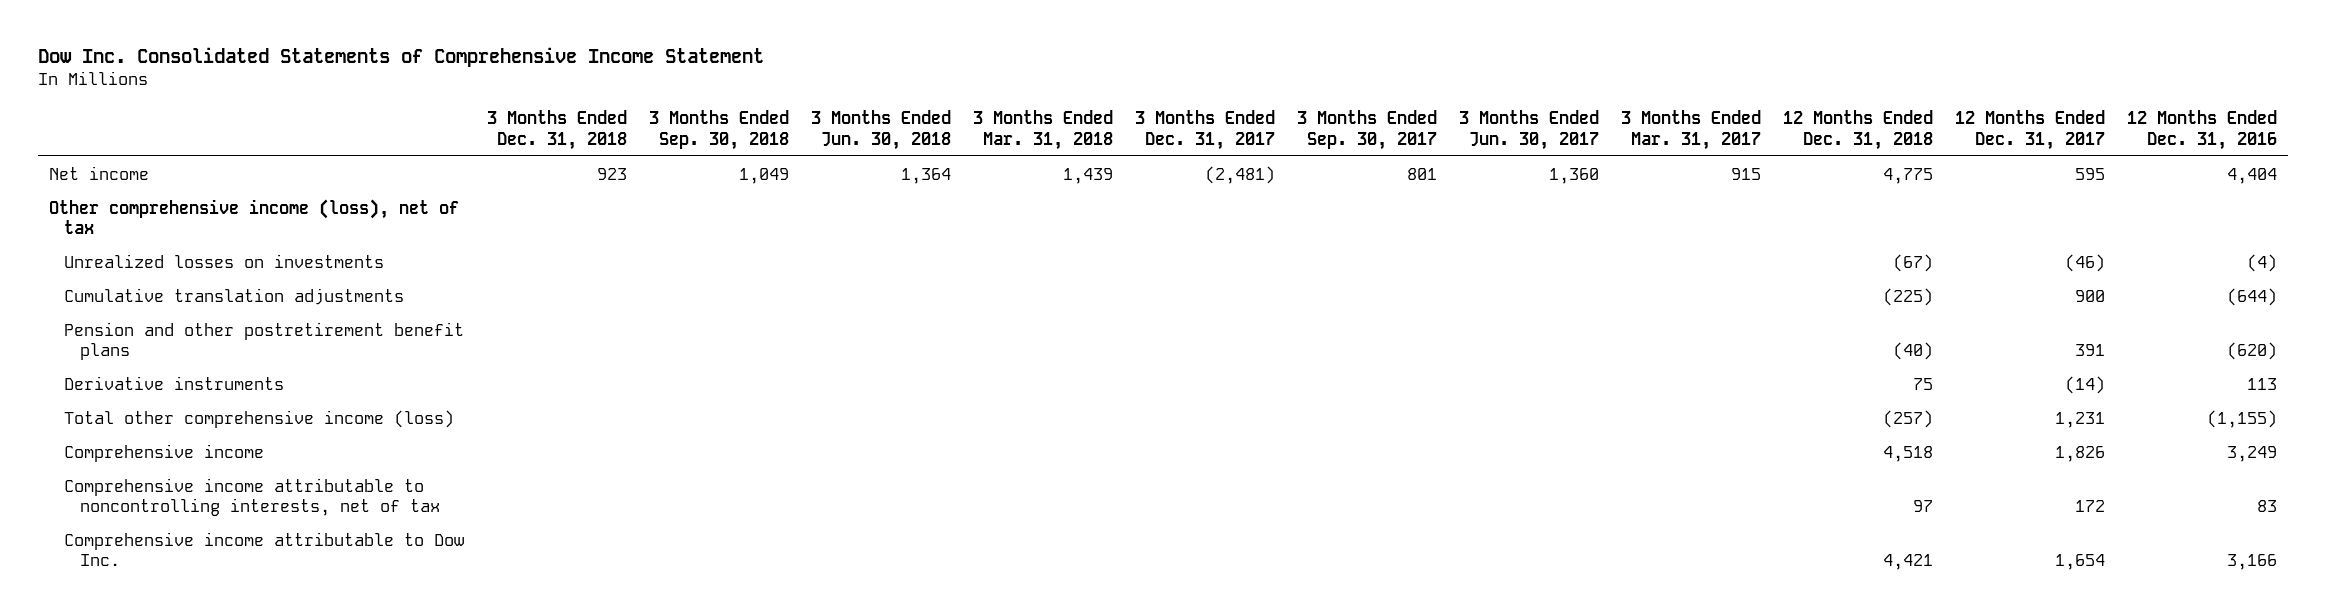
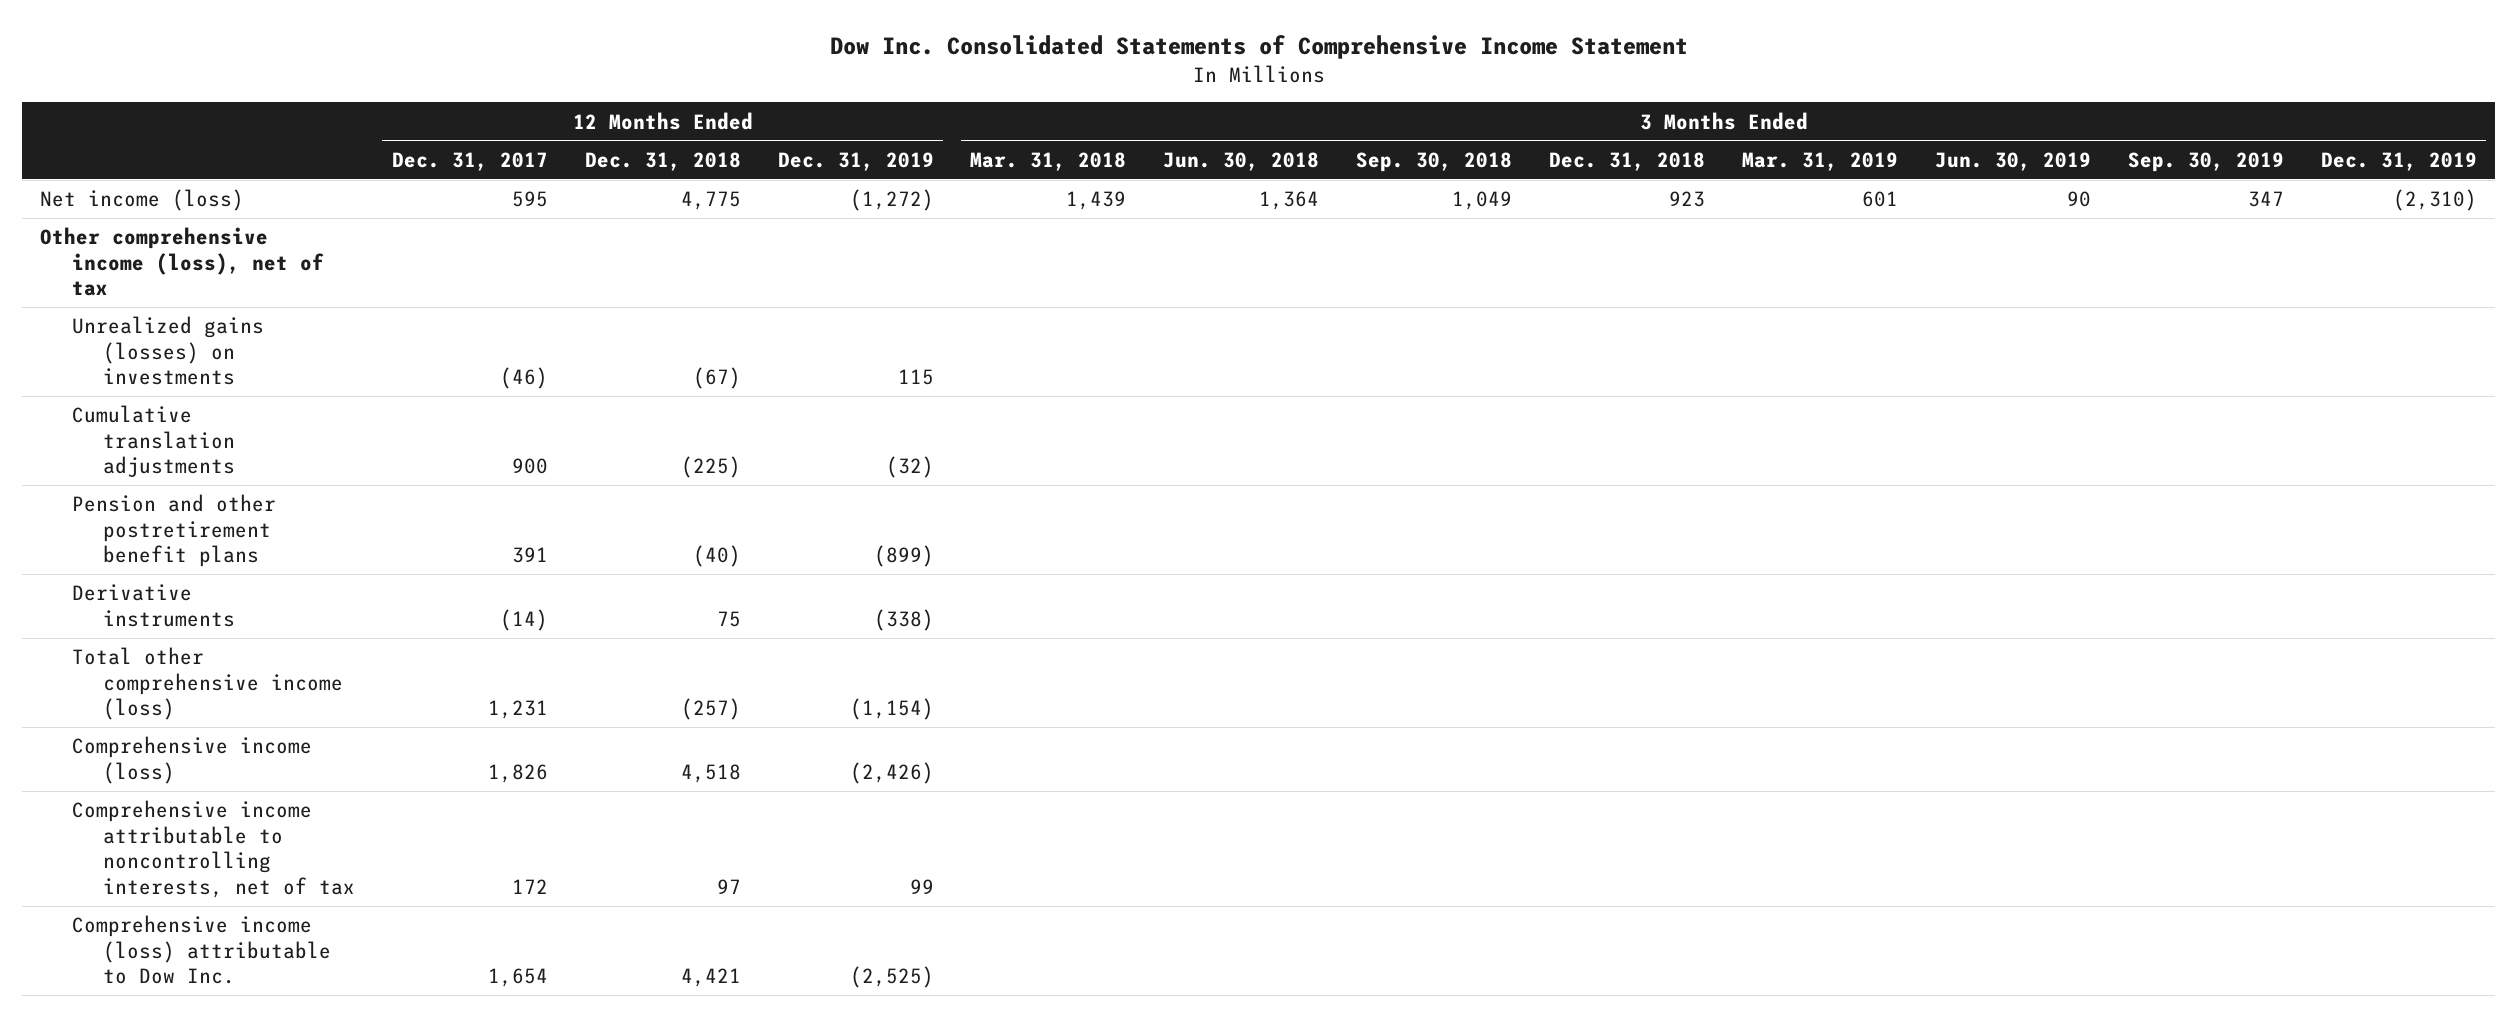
[1134,110,1275,150] 3 Months Ended Dec. 31, 2017 -> none
[1297,110,1438,150] 3 Months Ended Sep. 30, 2017 -> none
[1459,110,1600,150] 3 Months Ended Jun. 30, 2017 -> none
[1621,110,1762,150] 3 Months Ended Mar. 31, 2017 -> none
[2127,110,2278,150] 12 Months Ended Dec. 31, 2016 -> none
none -> [777,151,934,171] Dec. 31, 2019
none -> [1742,151,1899,171] Mar. 31, 2019
none -> [1935,151,2092,171] Jun. 30, 2019
none -> [2128,151,2285,172] Sep. 30, 2019
none -> [2320,151,2477,171] Dec. 31, 2019
[48,165,149,180] Net income -> [40,189,245,212] Net income (loss)
[64,253,385,268] Unrealized losses on investments -> [71,316,264,386] Unrealized gains (losses) on investments
[64,443,265,462] Comprehensive income -> [71,736,312,784] Comprehensive income (loss)
[64,531,465,567] Comprehensive income attributable to Dow Inc. -> [71,915,331,985] Comprehensive income (loss) attributable to Dow Inc.

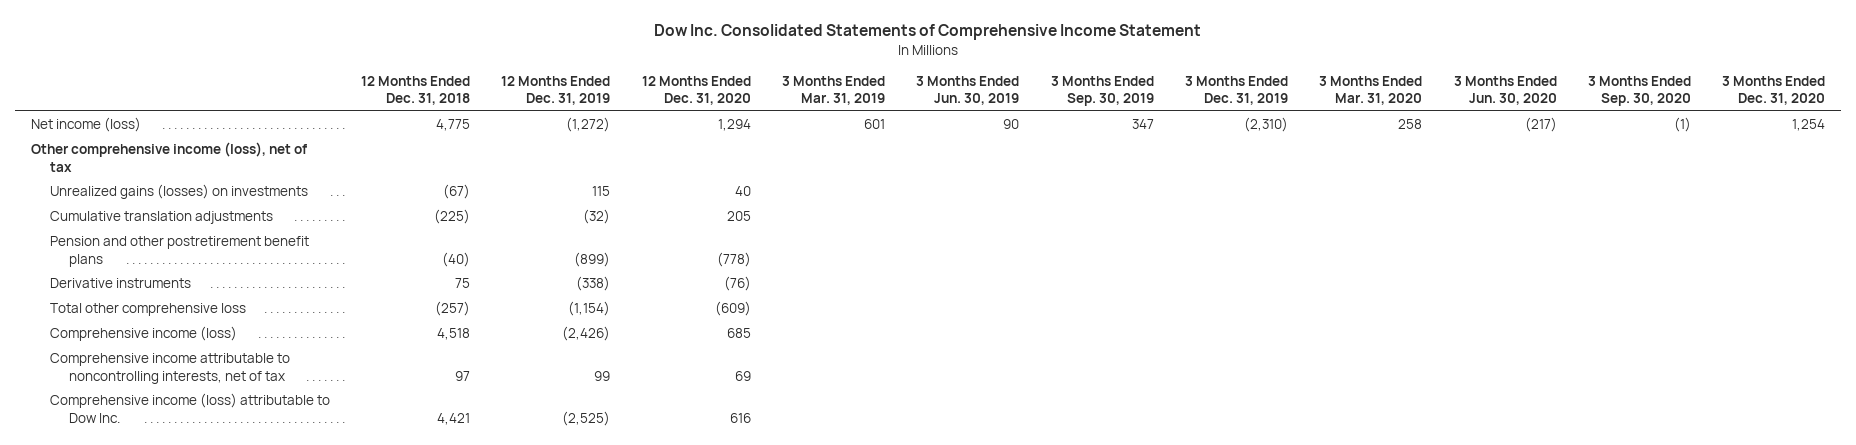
[391,151,548,171] Dec. 31, 2017 -> none
[970,151,1127,171] Mar. 31, 2018 -> none
[1163,151,1320,171] Jun. 30, 2018 -> none
[1356,151,1513,172] Sep. 30, 2018 -> none
[1549,151,1706,171] Dec. 31, 2018 -> none
none -> [641,75,751,106] 12 Months Ended Dec. 31, 2020
none -> [1319,75,1423,106] 3 Months Ended Mar. 31, 2020
none -> [1453,75,1557,106] 3 Months Ended Jun. 30, 2020
none -> [1588,75,1692,107] 3 Months Ended Sep. 30, 2020
none -> [1722,75,1826,106] 3 Months Ended Dec. 31, 2020
[71,647,343,721] Total other comprehensive income (loss) -> [49,303,246,317] Total other comprehensive loss

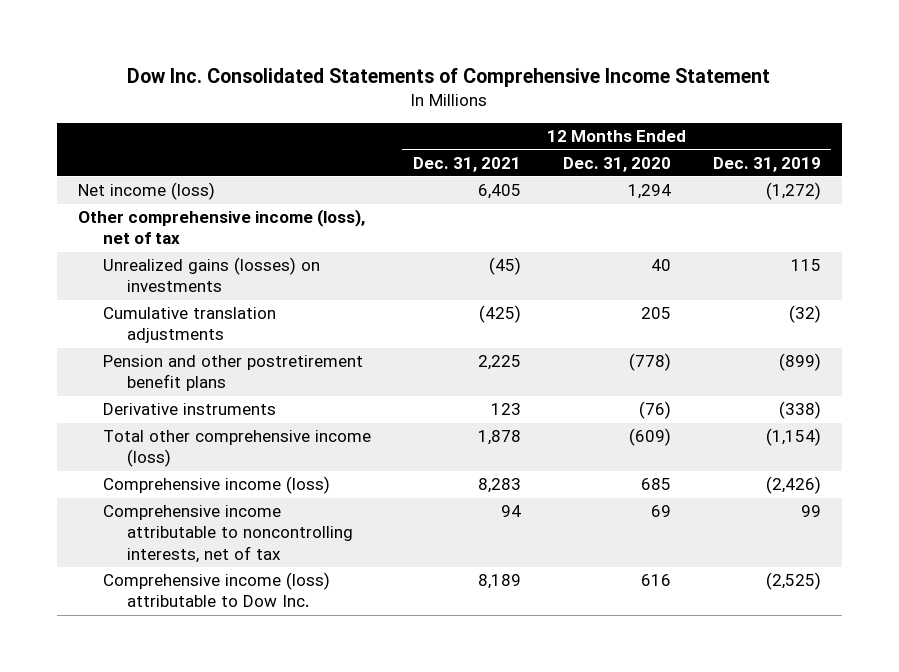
[361,75,471,106] 12 Months Ended Dec. 31, 2018 -> none
[782,75,886,106] 3 Months Ended Mar. 31, 2019 -> none
[916,75,1020,106] 3 Months Ended Jun. 30, 2019 -> none
[1050,75,1154,107] 3 Months Ended Sep. 30, 2019 -> none
[1185,75,1289,106] 3 Months Ended Dec. 31, 2019 -> none
[1319,75,1423,106] 3 Months Ended Mar. 31, 2020 -> none
[1453,75,1557,106] 3 Months Ended Jun. 30, 2020 -> none
[1588,75,1692,107] 3 Months Ended Sep. 30, 2020 -> none
[1722,75,1826,106] 3 Months Ended Dec. 31, 2020 -> none
none -> [412,156,521,172] Dec. 31, 2021
[49,303,246,317] Total other comprehensive loss -> [102,430,371,468] Total other comprehensive income (loss)

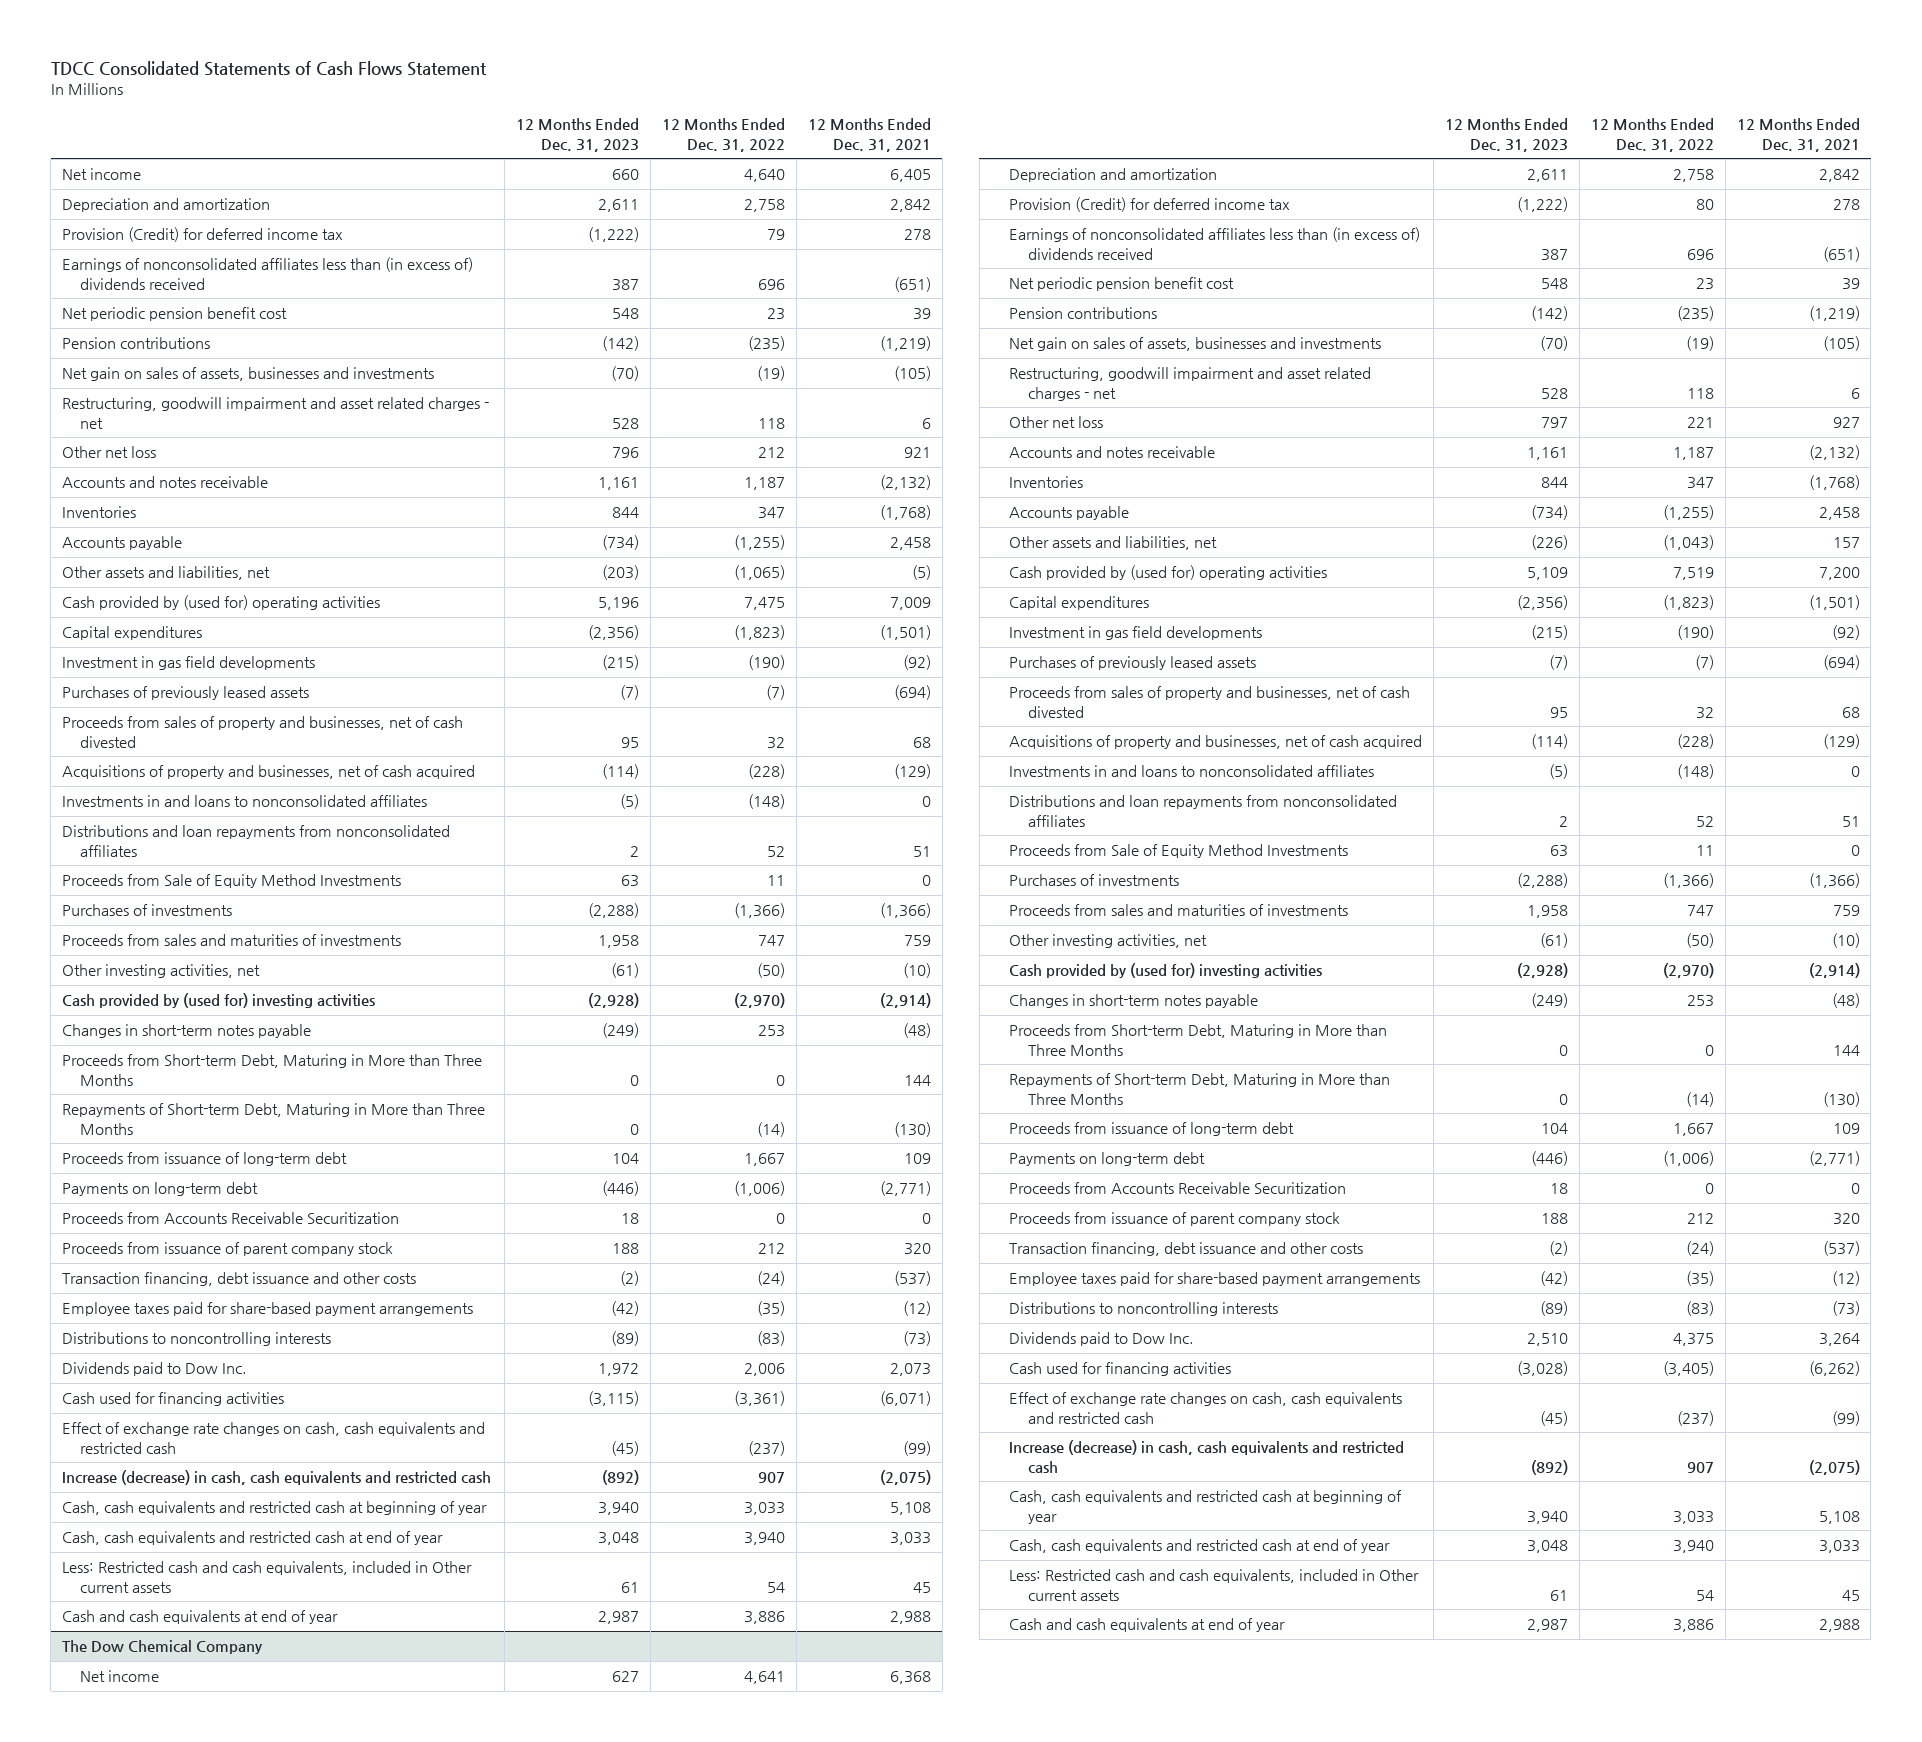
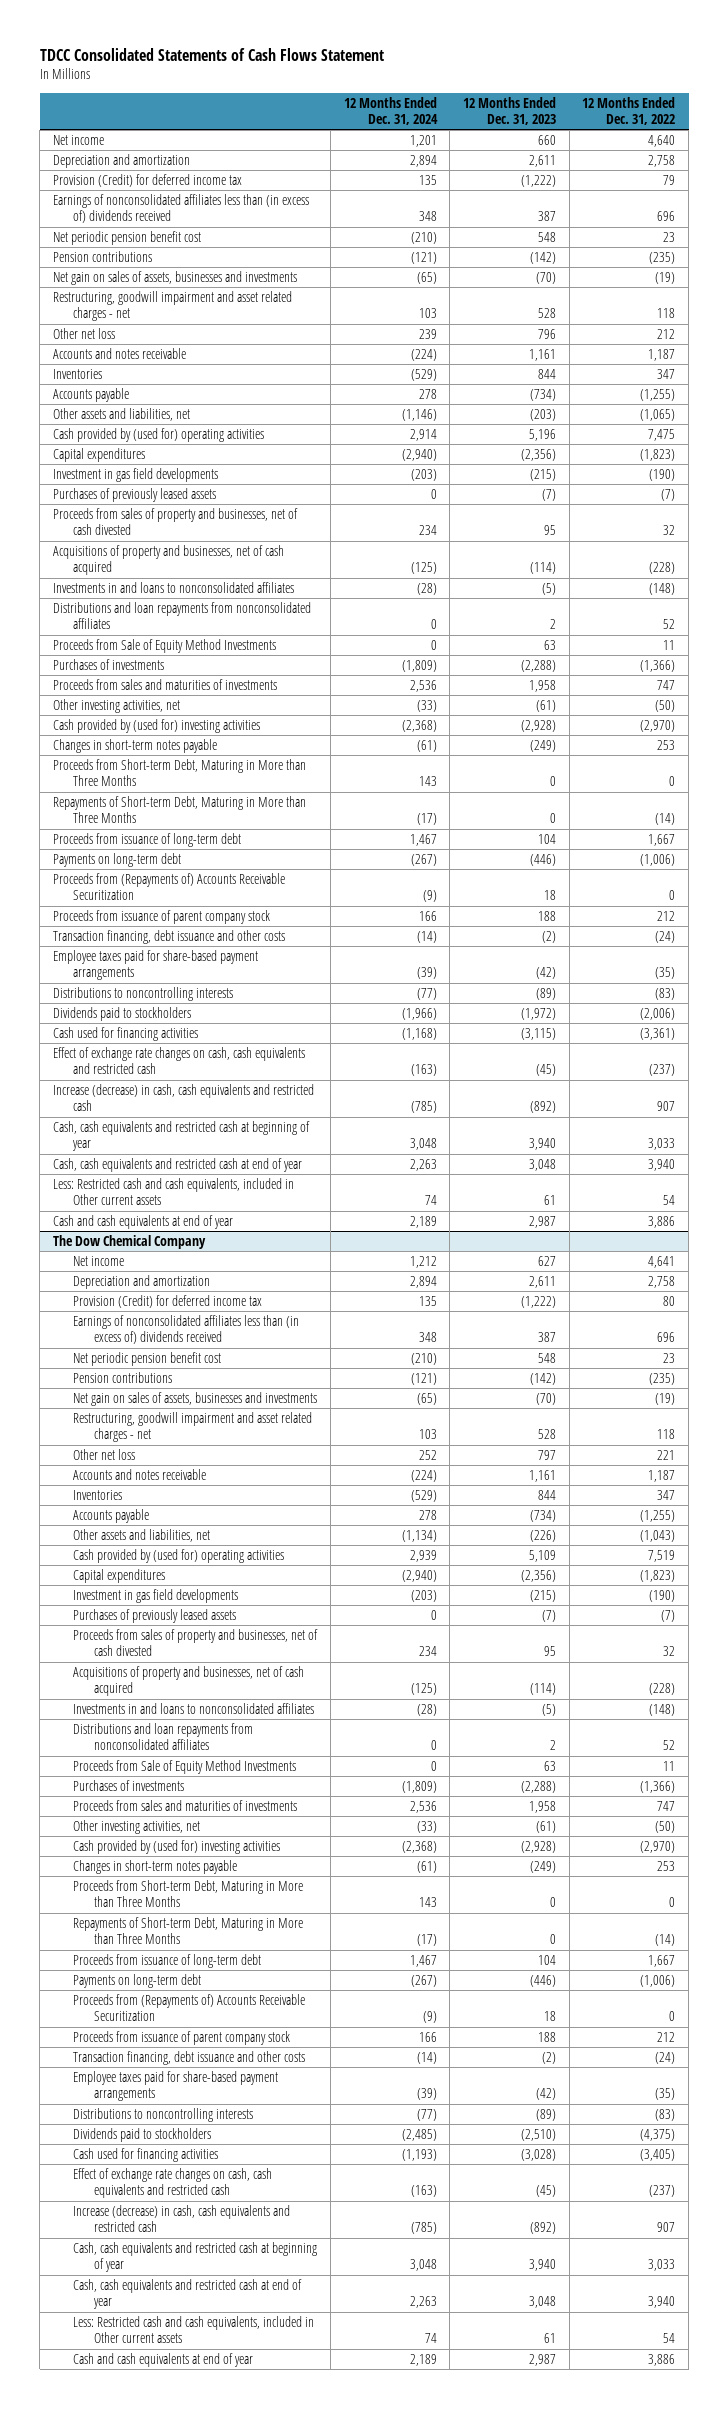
[807,118,931,152] 12 Months Ended Dec. 31, 2021 -> none
none -> [343,96,438,126] 12 Months Ended Dec. 31, 2024
[61,1212,399,1225] Proceeds from Accounts Receivable Securitization -> [52,872,285,901] Proceeds from (Repayments of) Accounts Receivable Securitization
[61,1362,247,1377] Dividends paid to Dow Inc. -> [52,1006,191,1021] Dividends paid to stockholders
[598,1363,640,1377] 1,972 -> [521,1007,557,1020] (1,972)
[743,1363,785,1377] 2,006 -> [640,1007,676,1020] (2,006)
[1009,1182,1347,1195] Proceeds from Accounts Receivable Securitization -> [73,1993,306,2022] Proceeds from (Repayments of) Accounts Receivable Securitization
[1009,1332,1195,1347] Dividends paid to Dow Inc. -> [73,2127,212,2142] Dividends paid to stockholders
[1527,1333,1569,1347] 2,510 -> [521,2128,557,2141] (2,510)
[1672,1333,1714,1347] 4,375 -> [640,2128,676,2141] (4,375)

